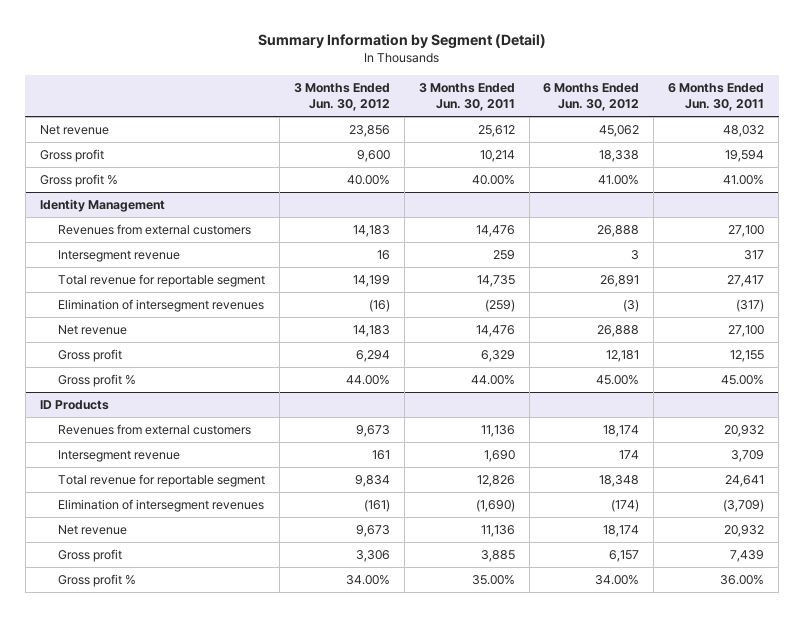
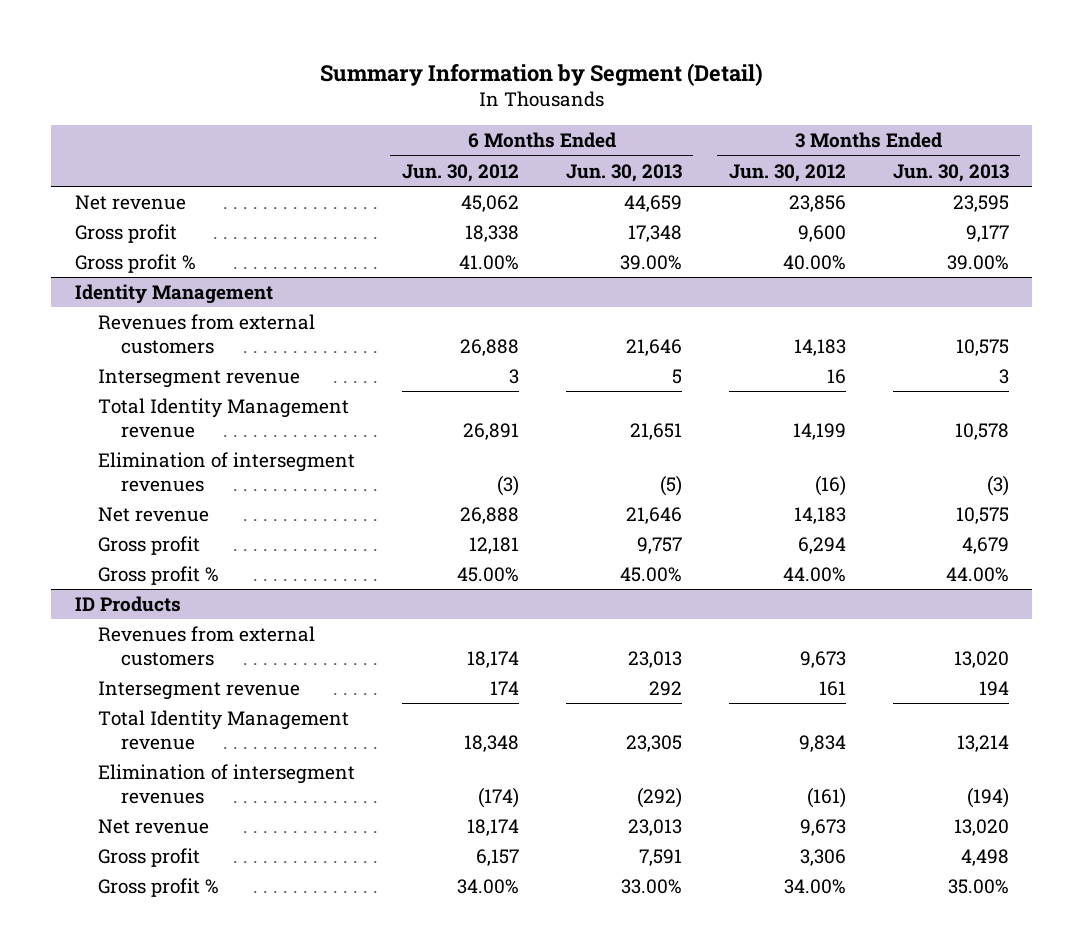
[418,82,515,112] 3 Months Ended Jun. 30, 2011 -> none
[668,82,765,112] 6 Months Ended Jun. 30, 2011 -> none
none -> [565,163,682,182] Jun. 30, 2013
none -> [892,163,1009,182] Jun. 30, 2013
[57,274,265,288] Total revenue for reportable segment -> [97,398,349,438] Total Identity Management revenue
[57,474,265,488] Total revenue for reportable segment -> [97,710,349,750] Total Identity Management revenue

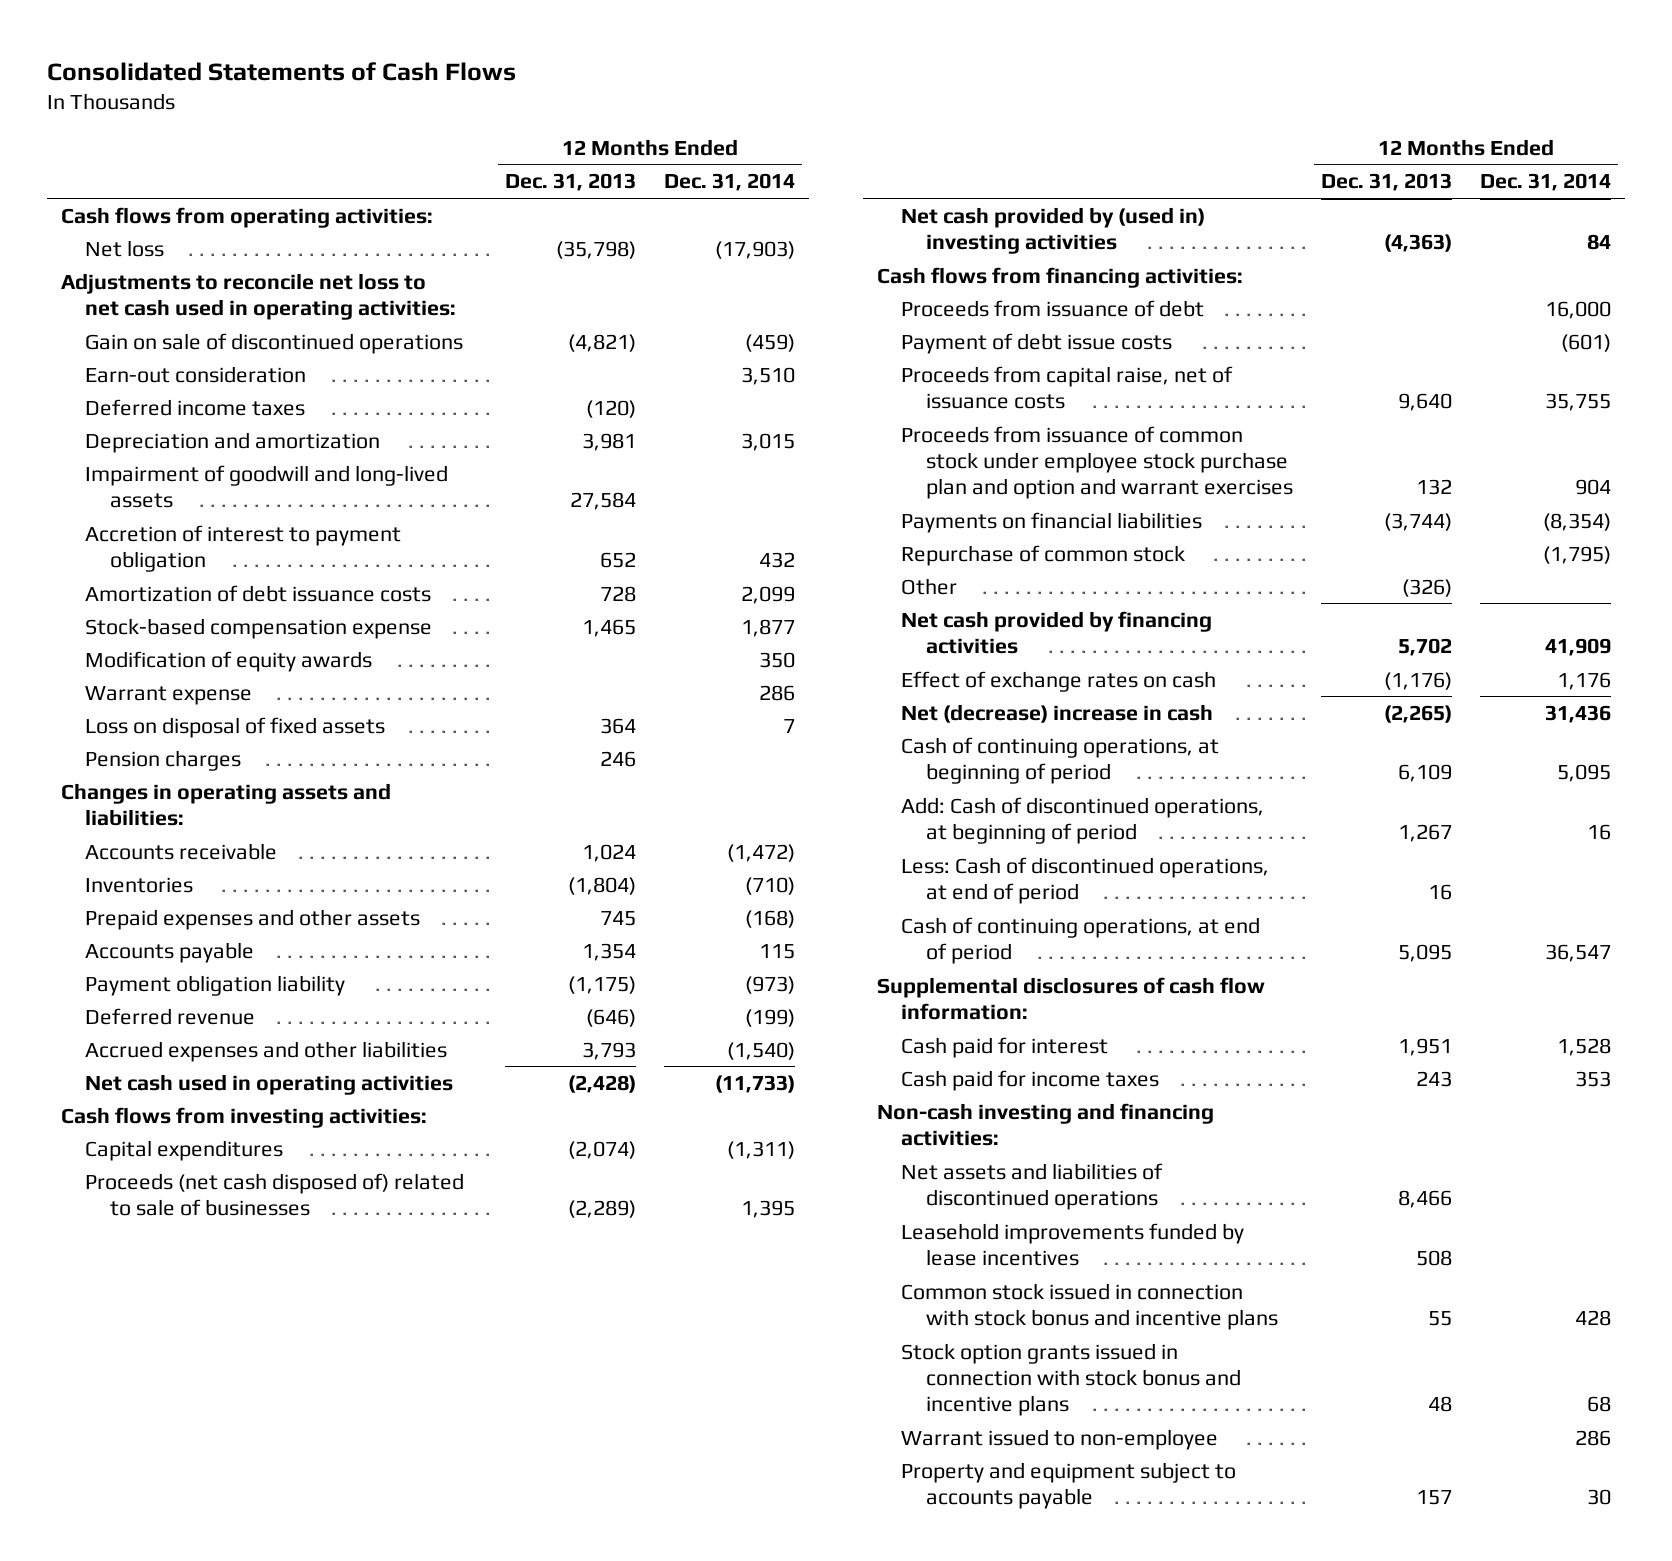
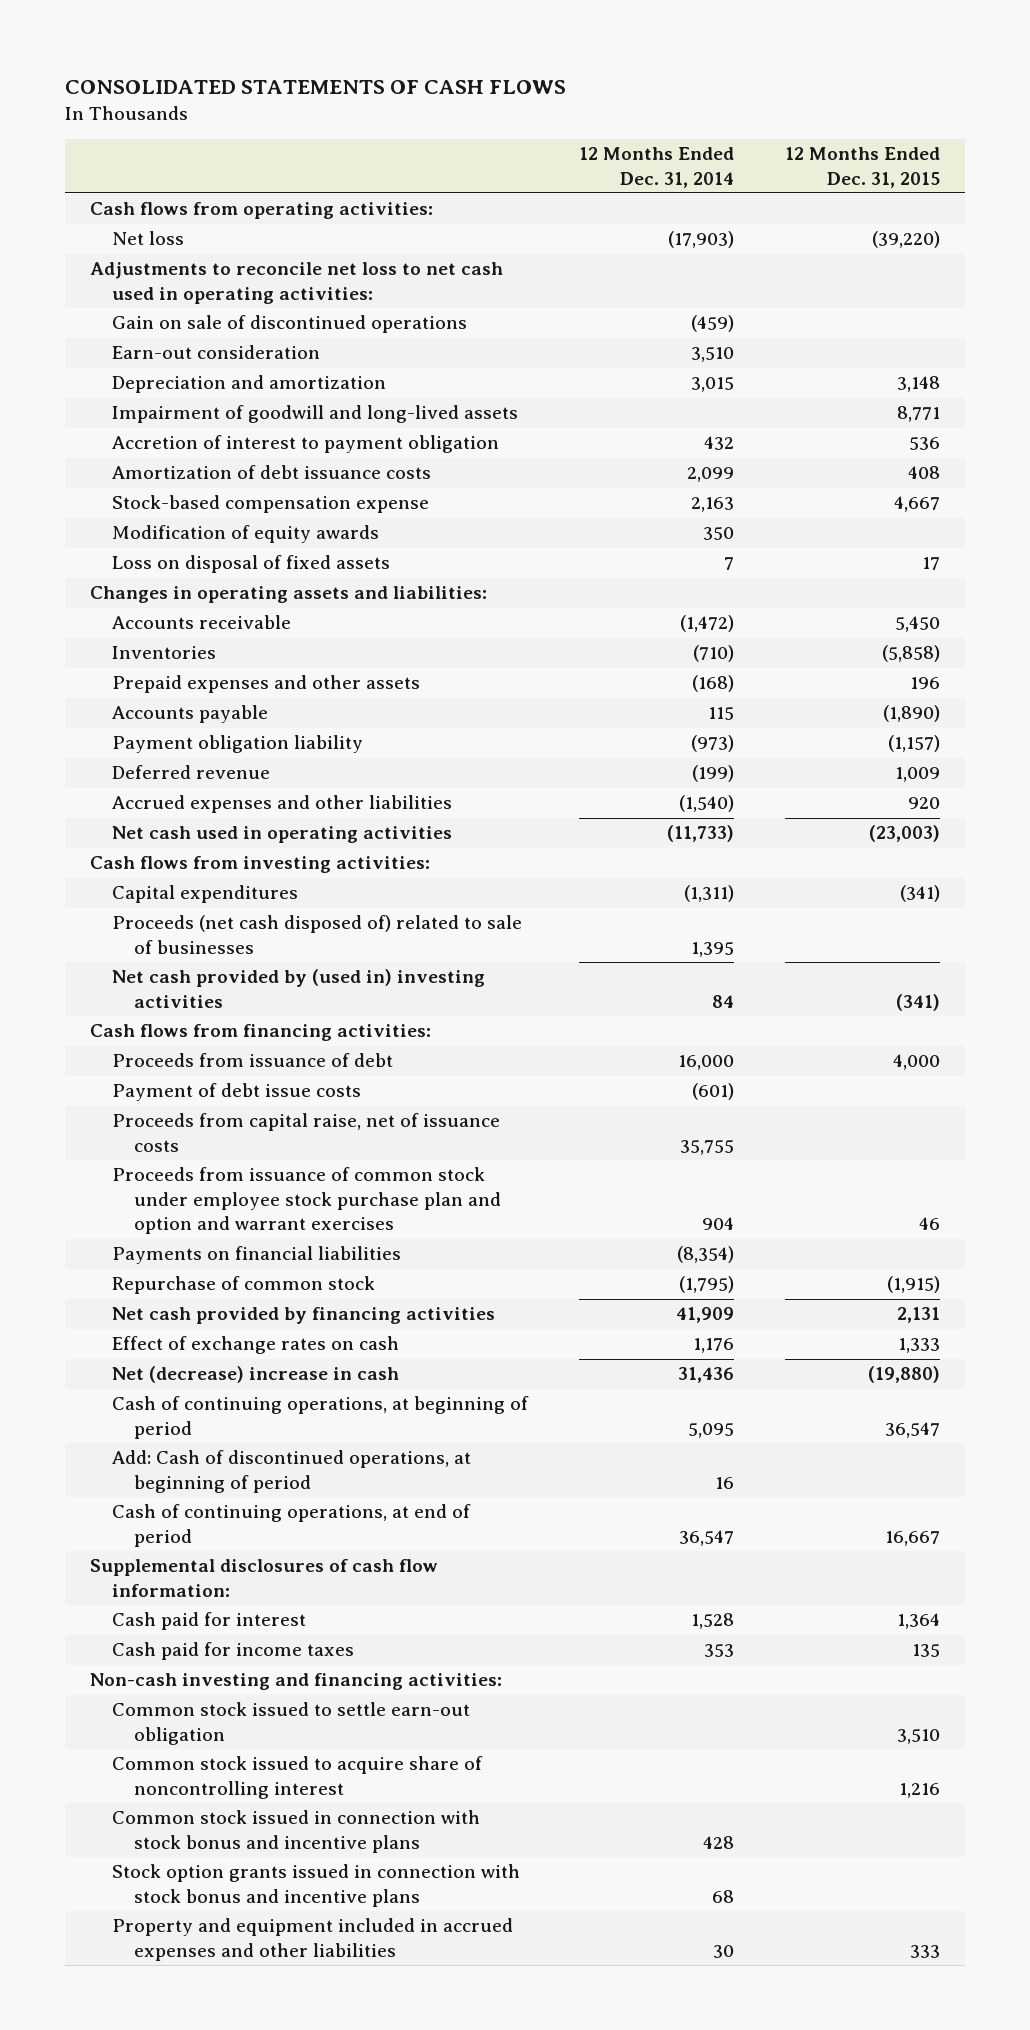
[46,62,516,82] Consolidated Statements of Cash Flows -> [65,80,567,95] CONSOLIDATED STATEMENTS OF CASH FLOWS
[504,173,636,192] Dec. 31, 2013 -> none
none -> [784,147,940,188] 12 Months Ended Dec. 31, 2015
[85,398,306,416] Deferred income taxes -> none
[740,618,795,637] 1,877 -> [690,497,734,513] 2,163
[85,685,253,705] Warrant expense -> none
[85,749,242,771] Pension charges -> none
[901,577,958,595] Other -> none
[901,856,1270,904] Less: Cash of discontinued operations, at end of period -> none
[901,1162,1164,1210] Net assets and liabilities of discontinued operations -> none
[901,1222,1245,1266] Leasehold improvements funded by lease incentives -> none
none -> [112,1702,471,1745] Common stock issued to settle earn-out obligation
none -> [112,1756,484,1799] Common stock issued to acquire share of noncontrolling interest
[901,1428,1219,1450] Warrant issued to non-employee -> none
[901,1461,1237,1509] Property and equipment subject to accounts payable -> [112,1918,514,1961] Property and equipment included in accrued expenses and other liabilities

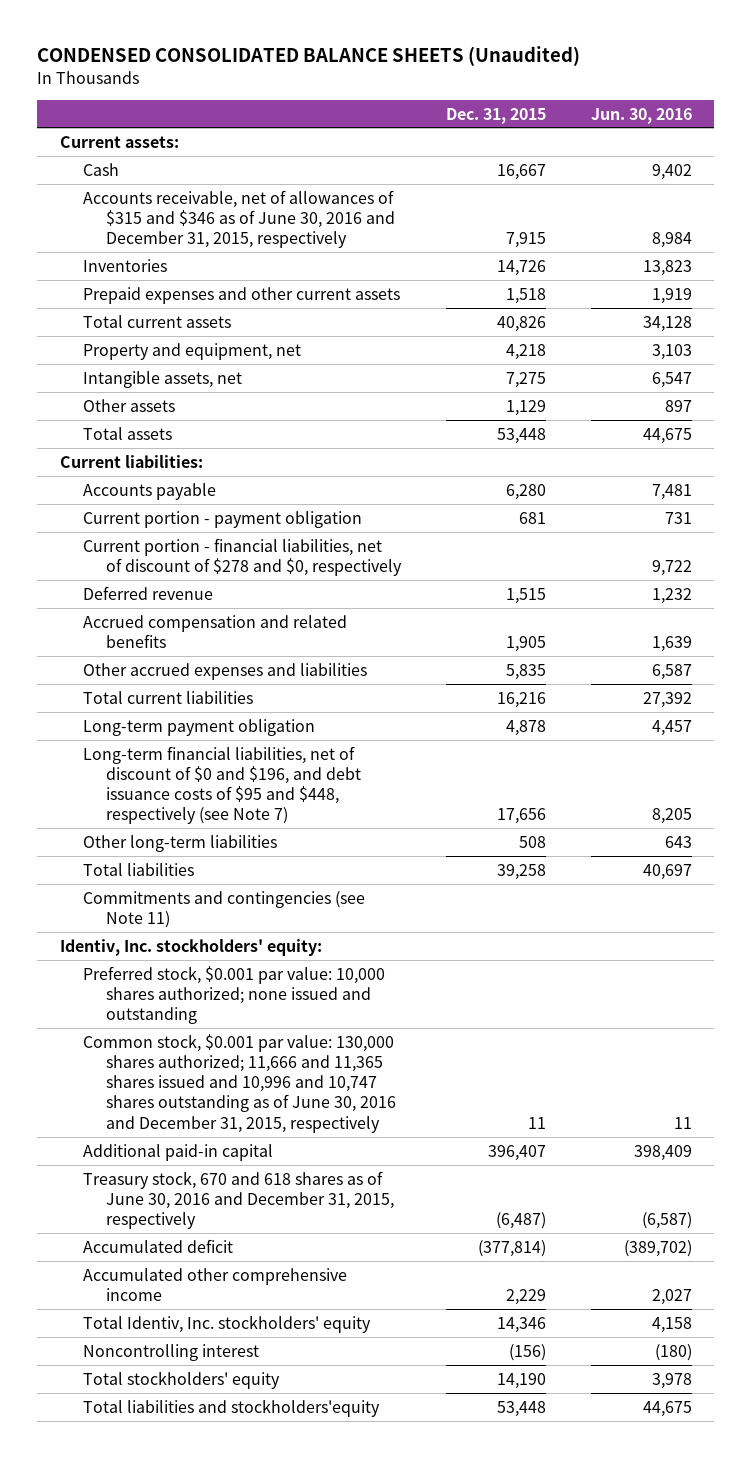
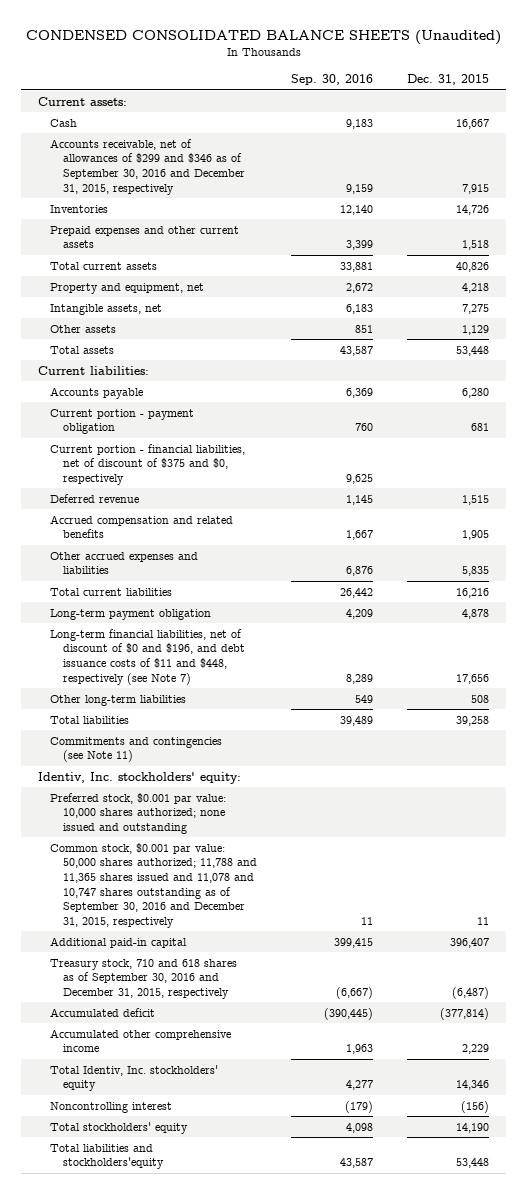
[590,107,692,124] Jun. 30, 2016 -> none
none -> [290,74,373,86] Sep. 30, 2016
[83,189,396,249] Accounts receivable, net of allowances of $315 and $346 as of June 30, 2016 and December 31, 2015, respectively -> [50,138,245,195] Accounts receivable, net of allowances of $299 and $346 as of September 30, 2016 and December 31, 2015, respectively
[83,537,403,576] Current portion - financial liabilities, net of discount of $278 and $0, respectively -> [50,443,246,486] Current portion - financial liabilities, net of discount of $375 and $0, respectively
[83,745,362,825] Long-term financial liabilities, net of discount of $0 and $196, and debt issuance costs of $95 and $448, respectively (see Note 7) -> [50,628,245,685] Long-term financial liabilities, net of discount of $0 and $196, and debt issuance costs of $11 and $448, respectively (see Note 7)
[83,1033,397,1133] Common stock, $0.001 par value: 130,000 shares authorized; 11,666 and 11,365 shares issued and 10,996 and 10,747 shares outstanding as of June 30, 2016 and December 31, 2015, respectively -> [50,842,257,929] Common stock, $0.001 par value: 50,000 shares authorized; 11,788 and 11,365 shares issued and 11,078 and 10,747 shares outstanding as of September 30, 2016 and December 31, 2015, respectively
[83,1170,395,1230] Treasury stock, 670 and 618 shares as of June 30, 2016 and December 31, 2015, respectively -> [50,958,238,1000] Treasury stock, 710 and 618 shares as of September 30, 2016 and December 31, 2015, respectively

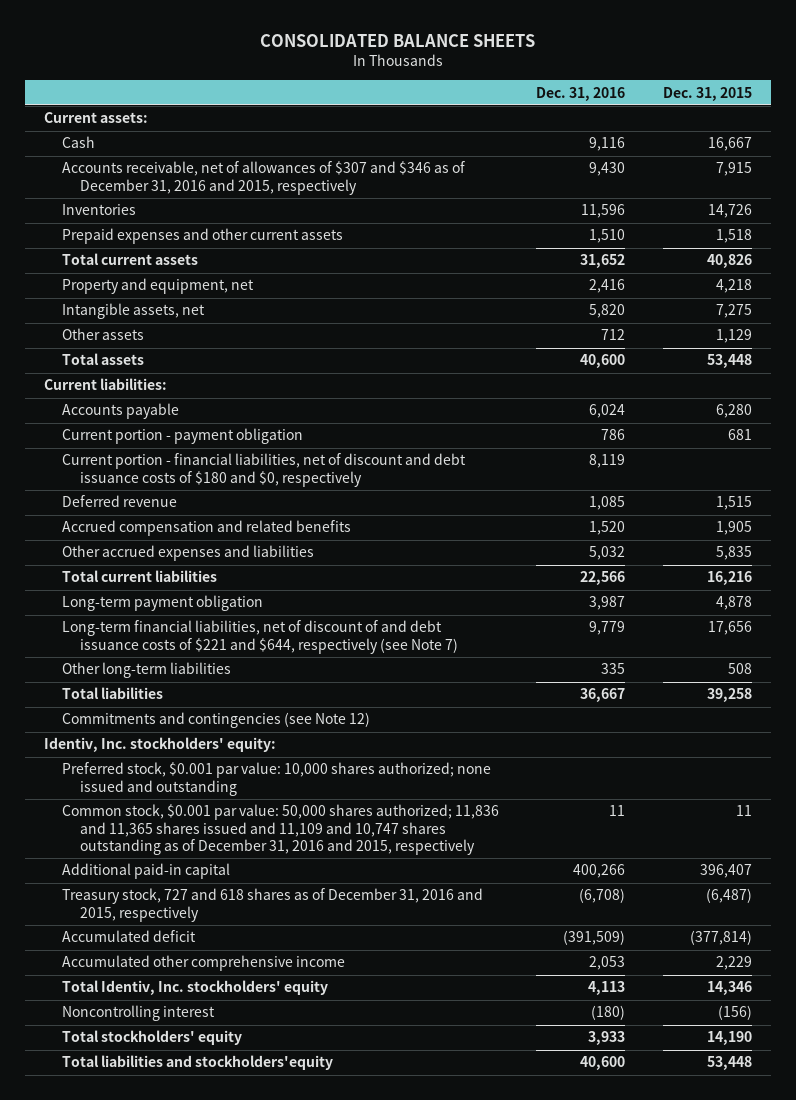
[25,30,501,46] CONDENSED CONSOLIDATED BALANCE SHEETS (Unaudited) -> [259,34,535,48] CONSOLIDATED BALANCE SHEETS
[290,74,373,86] Sep. 30, 2016 -> none
none -> [536,86,626,101] Dec. 31, 2016
[50,138,245,195] Accounts receivable, net of allowances of $299 and $346 as of September 30, 2016 and December 31, 2015, respectively -> [61,161,465,195] Accounts receivable, net of allowances of $307 and $346 as of December 31, 2016 and 2015, respectively
[50,443,246,486] Current portion - financial liabilities, net of discount of $375 and $0, respectively -> [61,453,466,487] Current portion - financial liabilities, net of discount and debt issuance costs of $180 and $0, respectively
[50,628,245,685] Long-term financial liabilities, net of discount of $0 and $196, and debt issuance costs of $11 and $448, respectively (see Note 7) -> [61,620,458,654] Long-term financial liabilities, net of discount of and debt issuance costs of $221 and $644, respectively (see Note 7)
[50,736,223,763] Commitments and contingencies (see Note 11) -> [61,712,370,729] Commitments and contingencies (see Note 12)
[50,842,257,929] Common stock, $0.001 par value: 50,000 shares authorized; 11,788 and 11,365 shares issued and 11,078 and 10,747 shares outstanding as of September 30, 2016 and December 31, 2015, respectively -> [61,804,499,855] Common stock, $0.001 par value: 50,000 shares authorized; 11,836 and 11,365 shares issued and 11,109 and 10,747 shares outstanding as of December 31, 2016 and 2015, respectively
[50,958,238,1000] Treasury stock, 710 and 618 shares as of September 30, 2016 and December 31, 2015, respectively -> [61,888,483,922] Treasury stock, 727 and 618 shares as of December 31, 2016 and 2015, respectively

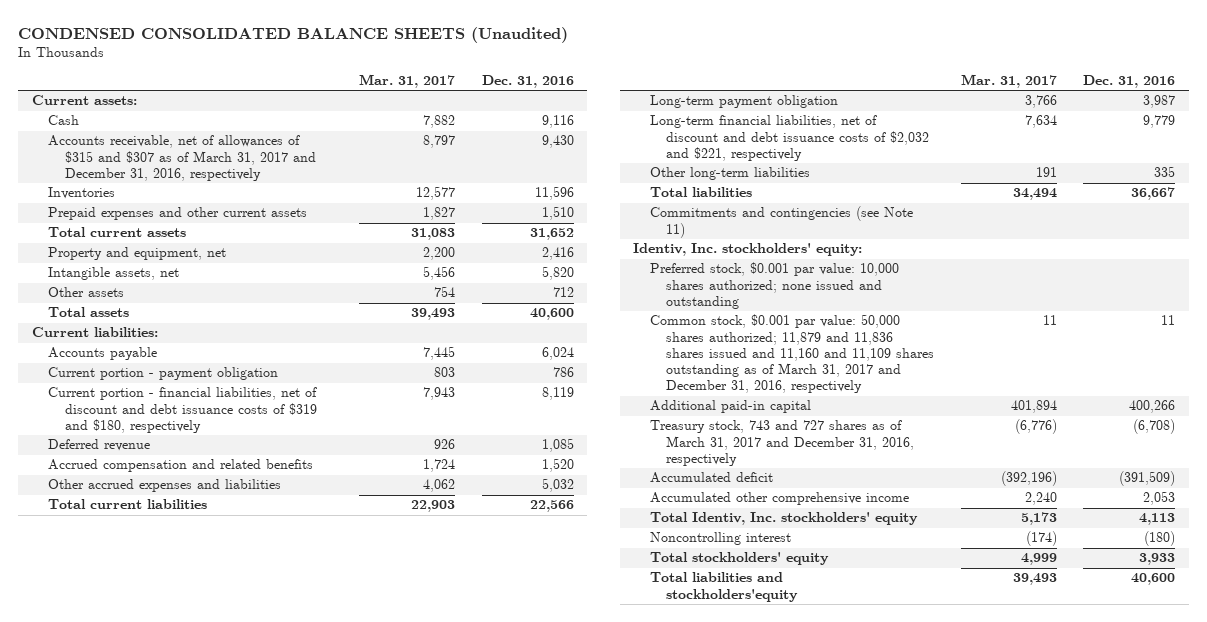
[259,34,535,48] CONSOLIDATED BALANCE SHEETS -> [18,27,569,44] CONDENSED CONSOLIDATED BALANCE SHEETS (Unaudited)
[663,86,753,101] Dec. 31, 2015 -> none
none -> [359,73,456,88] Mar. 31, 2017
[61,161,465,195] Accounts receivable, net of allowances of $307 and $346 as of December 31, 2016 and 2015, respectively -> [48,135,316,181] Accounts receivable, net of allowances of $315 and $307 as of March 31, 2017 and December 31, 2016, respectively
[61,453,466,487] Current portion - financial liabilities, net of discount and debt issuance costs of $180 and $0, respectively -> [48,387,318,433] Current portion - financial liabilities, net of discount and debt issuance costs of $319 and $180, respectively
[61,620,458,654] Long-term financial liabilities, net of discount of and debt issuance costs of $221 and $644, respectively (see Note 7) -> [649,115,930,161] Long-term financial liabilities, net of discount and debt issuance costs of $2,032 and $221, respectively
[61,712,370,729] Commitments and contingencies (see Note 12) -> [649,206,913,238] Commitments and contingencies (see Note 11)
[61,804,499,855] Common stock, $0.001 par value: 50,000 shares authorized; 11,836 and 11,365 shares issued and 11,109 and 10,747 shares outstanding as of December 31, 2016 and 2015, respectively -> [649,314,935,394] Common stock, $0.001 par value: 50,000 shares authorized; 11,879 and 11,836 shares issued and 11,160 and 11,109 shares outstanding as of March 31, 2017 and December 31, 2016, respectively
[61,888,483,922] Treasury stock, 727 and 618 shares as of December 31, 2016 and 2015, respectively -> [649,420,915,466] Treasury stock, 743 and 727 shares as of March 31, 2017 and December 31, 2016, respectively

